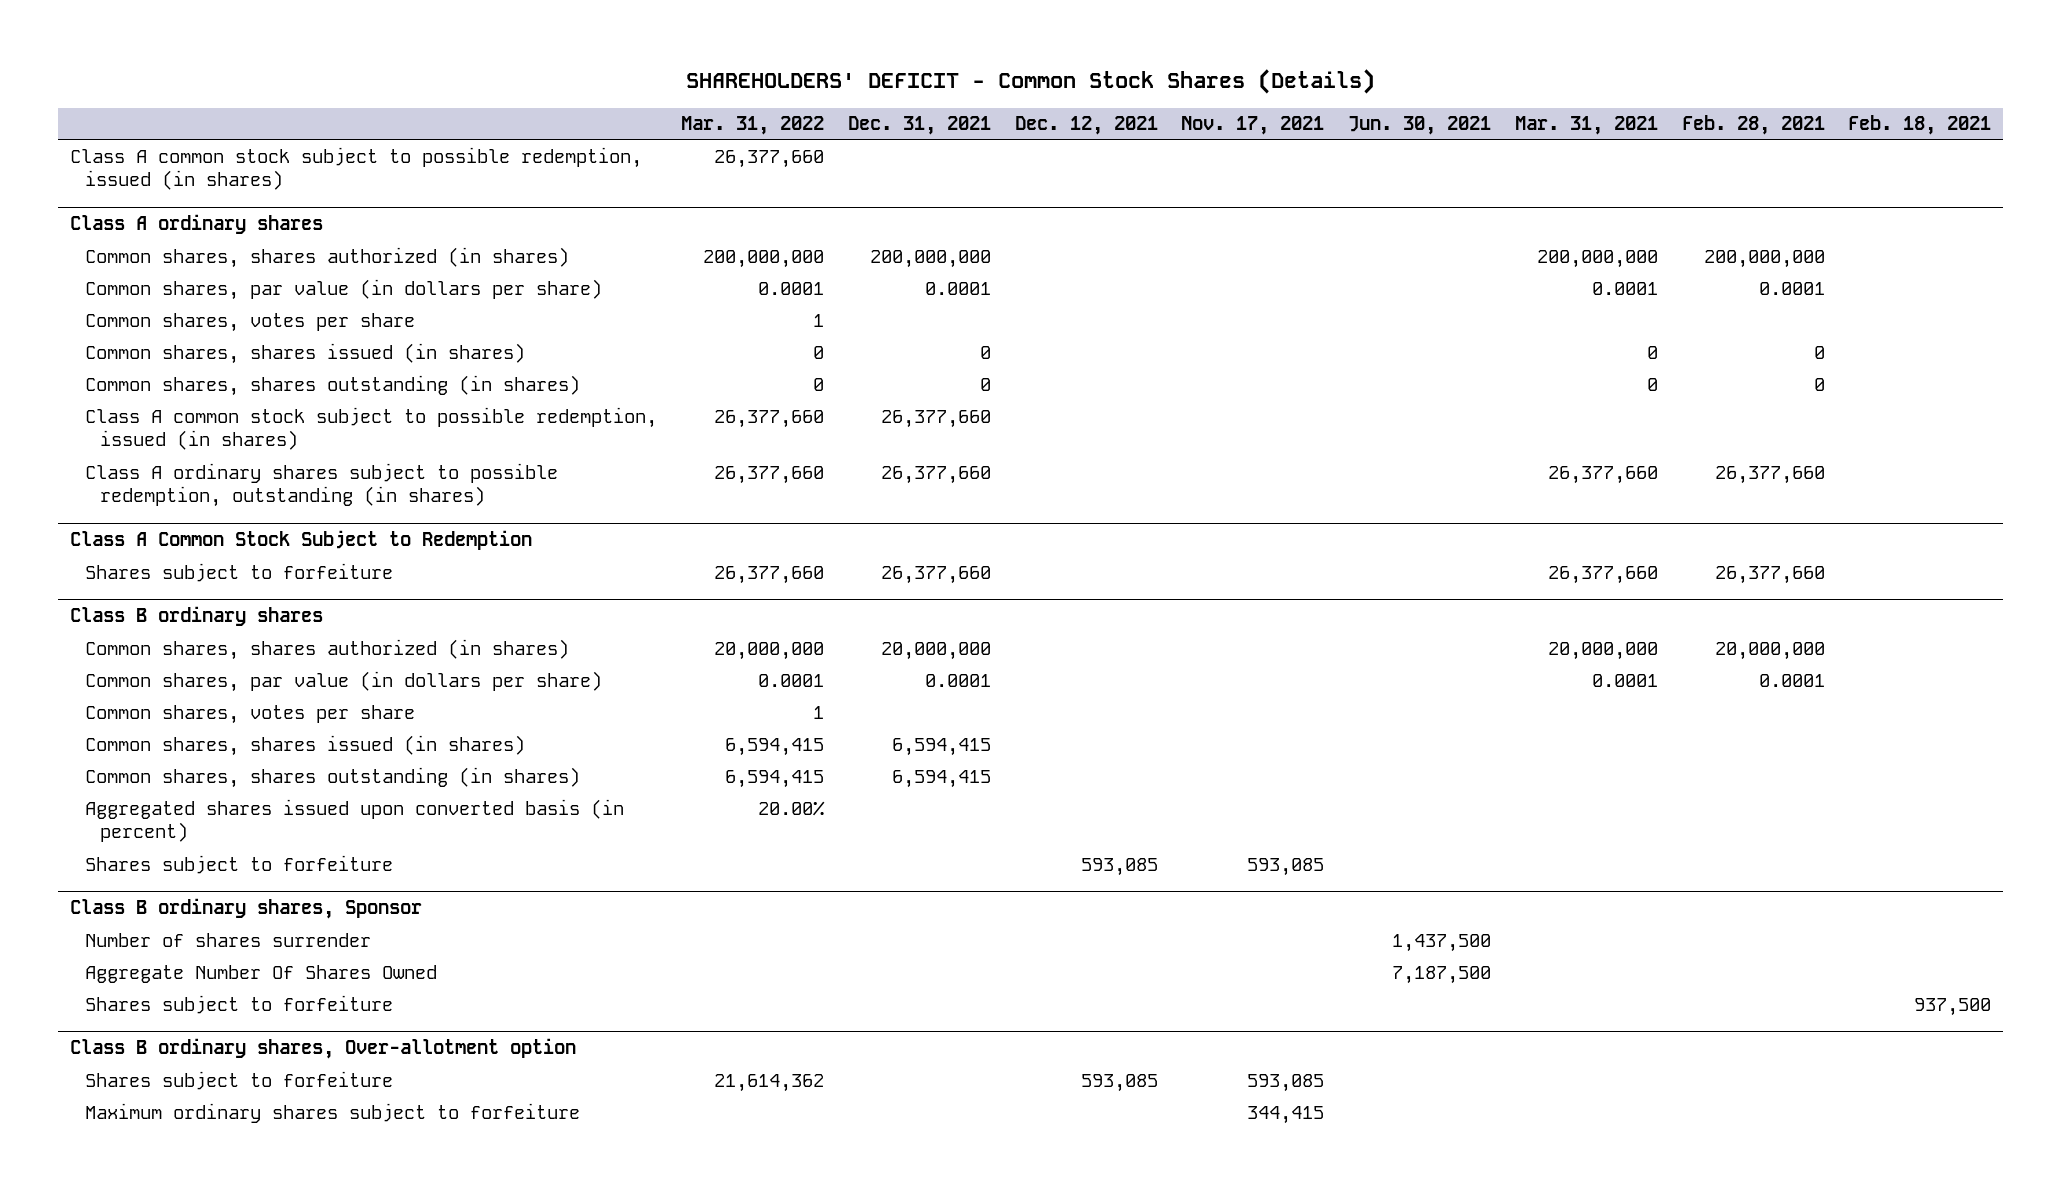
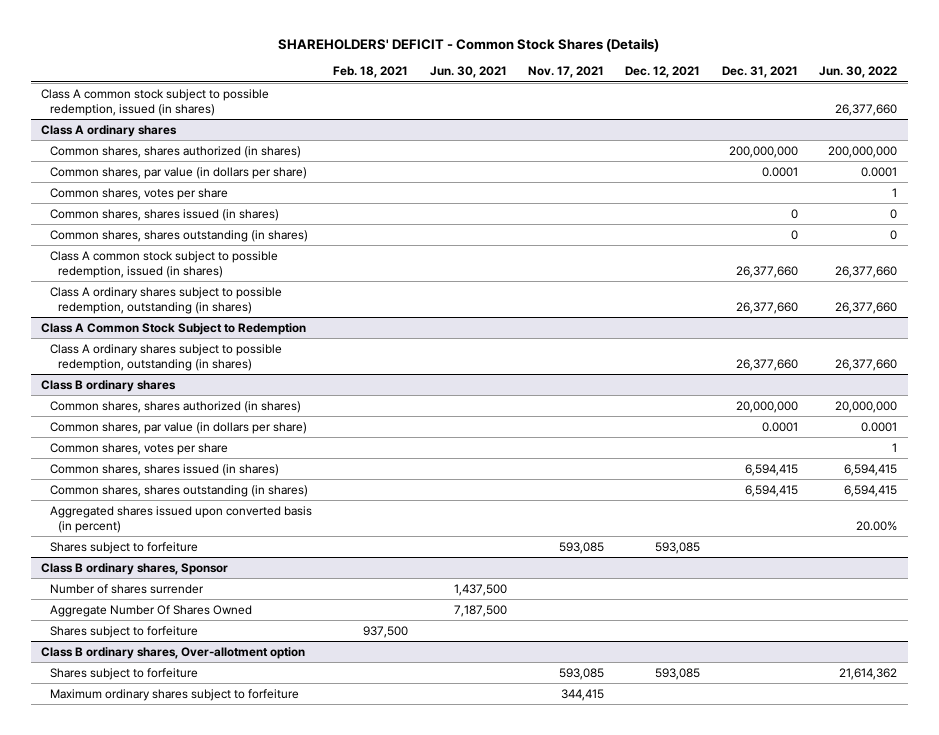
[681,116,825,136] Mar. 31, 2022 -> none
[1514,116,1658,136] Mar. 31, 2021 -> none
[1681,115,1825,136] Feb. 28, 2021 -> none
none -> [819,66,898,79] Jun. 30, 2022
[85,562,394,582] Shares subject to forfeiture -> [49,343,282,371] Class A ordinary shares subject to possible redemption, outstanding (in shares)

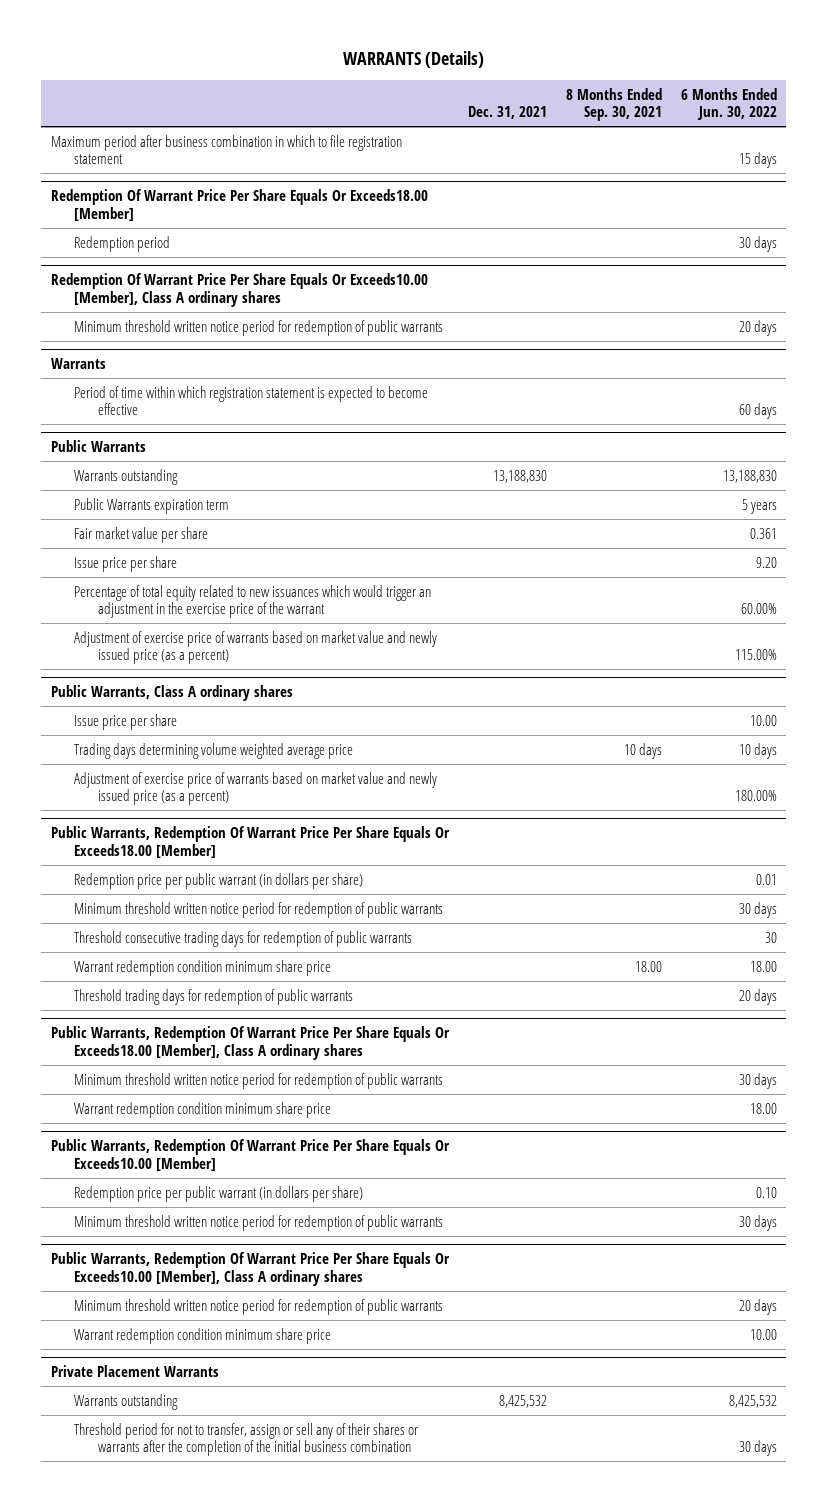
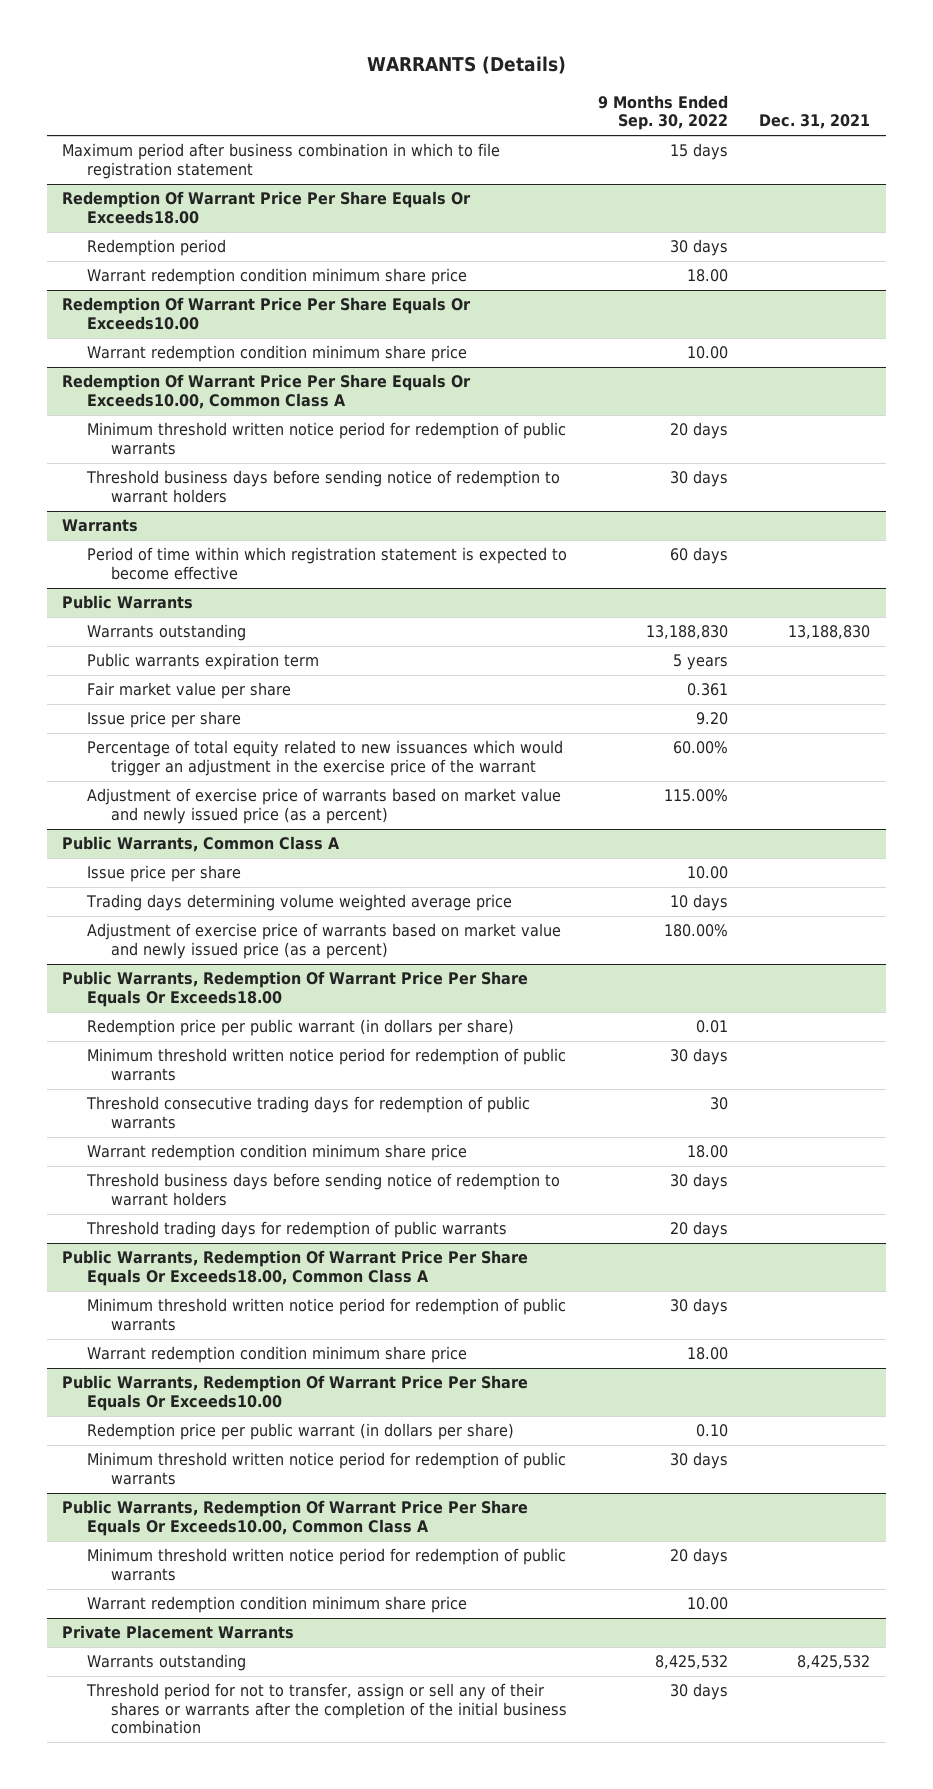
[565,87,662,122] 8 Months Ended Sep. 30, 2021 -> none
[680,87,777,121] 6 Months Ended Jun. 30, 2022 -> none
none -> [598,94,729,131] 9 Months Ended Sep. 30, 2022
[50,189,428,221] Redemption Of Warrant Price Per Share Equals Or Exceeds18.00 [Member] -> [62,191,472,224] Redemption Of Warrant Price Per Share Equals Or Exceeds18.00
none -> [86,268,467,286] Warrant redemption condition minimum share price
none -> [62,297,472,330] Redemption Of Warrant Price Per Share Equals Or Exceeds10.00
none -> [86,345,467,363] Warrant redemption condition minimum share price
[50,273,428,307] Redemption Of Warrant Price Per Share Equals Or Exceeds10.00 [Member], Class A ordinary shares -> [62,374,472,409] Redemption Of Warrant Price Per Share Equals Or Exceeds10.00, Common Class A
none -> [85,470,560,503] Threshold business days before sending notice of redemption to warrant holders
[74,497,230,514] Public Warrants expiration term -> [86,653,319,671] Public warrants expiration term
[50,685,293,702] Public Warrants, Class A ordinary shares -> [62,836,341,853] Public Warrants, Common Class A
[50,826,450,858] Public Warrants, Redemption Of Warrant Price Per Share Equals Or Exceeds18.00 [Member] -> [62,971,529,1007] Public Warrants, Redemption Of Warrant Price Per Share Equals Or Exceeds18.00
none -> [85,1173,560,1206] Threshold business days before sending notice of redemption to warrant holders
[50,1026,450,1060] Public Warrants, Redemption Of Warrant Price Per Share Equals Or Exceeds18.00 [Member], Class A ordinary shares -> [62,1250,529,1286] Public Warrants, Redemption Of Warrant Price Per Share Equals Or Exceeds18.00, Common Class A
[50,1139,450,1171] Public Warrants, Redemption Of Warrant Price Per Share Equals Or Exceeds10.00 [Member] -> [62,1375,529,1411] Public Warrants, Redemption Of Warrant Price Per Share Equals Or Exceeds10.00
[50,1252,450,1286] Public Warrants, Redemption Of Warrant Price Per Share Equals Or Exceeds10.00 [Member], Class A ordinary shares -> [62,1500,529,1536] Public Warrants, Redemption Of Warrant Price Per Share Equals Or Exceeds10.00, Common Class A

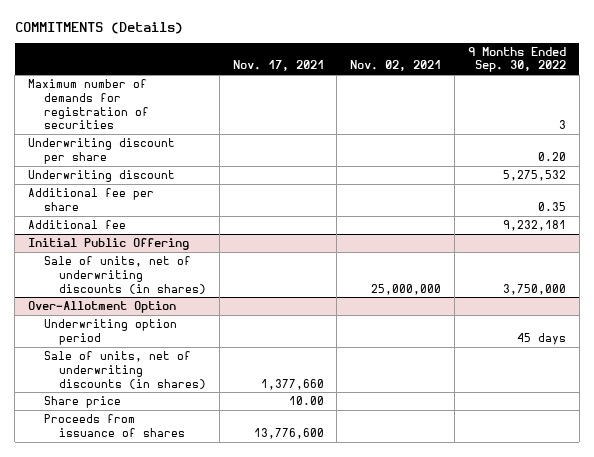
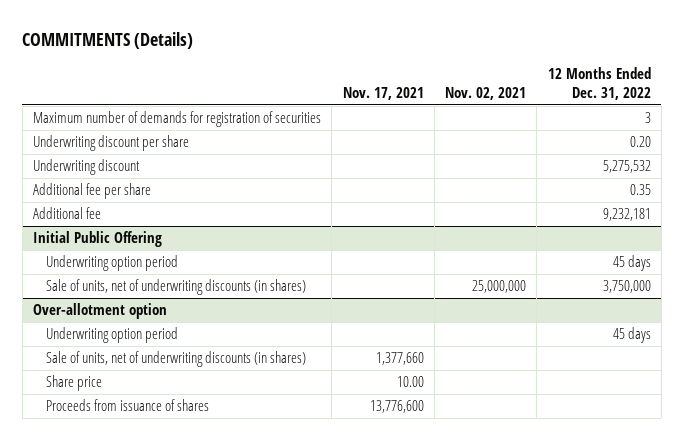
[467,46,566,73] 9 Months Ended Sep. 30, 2022 -> none
none -> [547,66,651,101] 12 Months Ended Dec. 31, 2022
none -> [46,255,179,272] Underwriting option period
[28,301,177,314] Over-Allotment Option -> [33,303,168,320] Over-allotment option

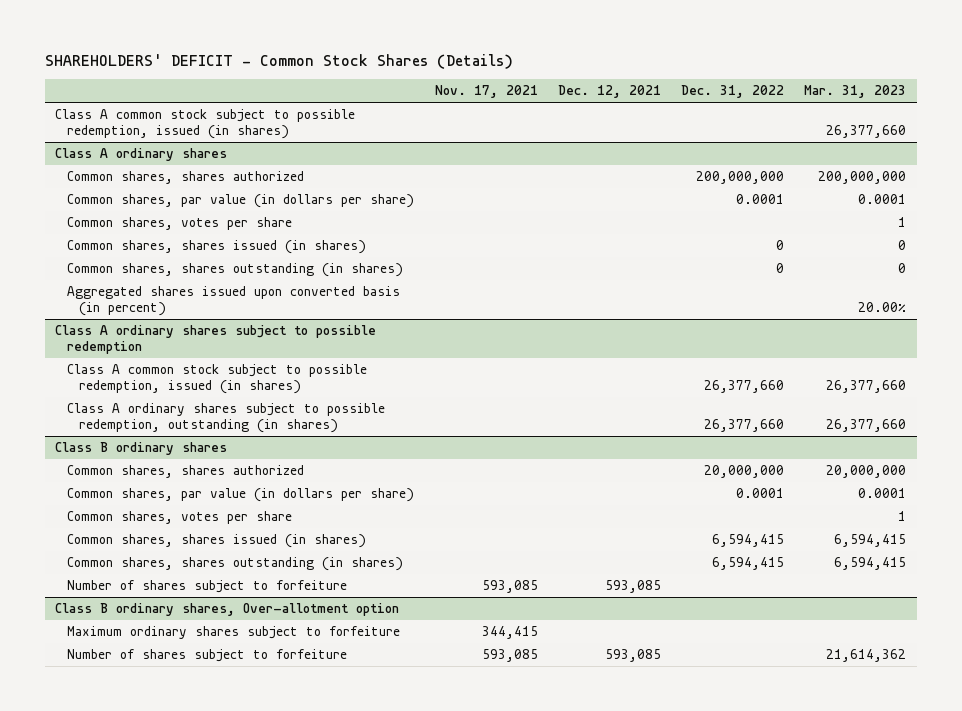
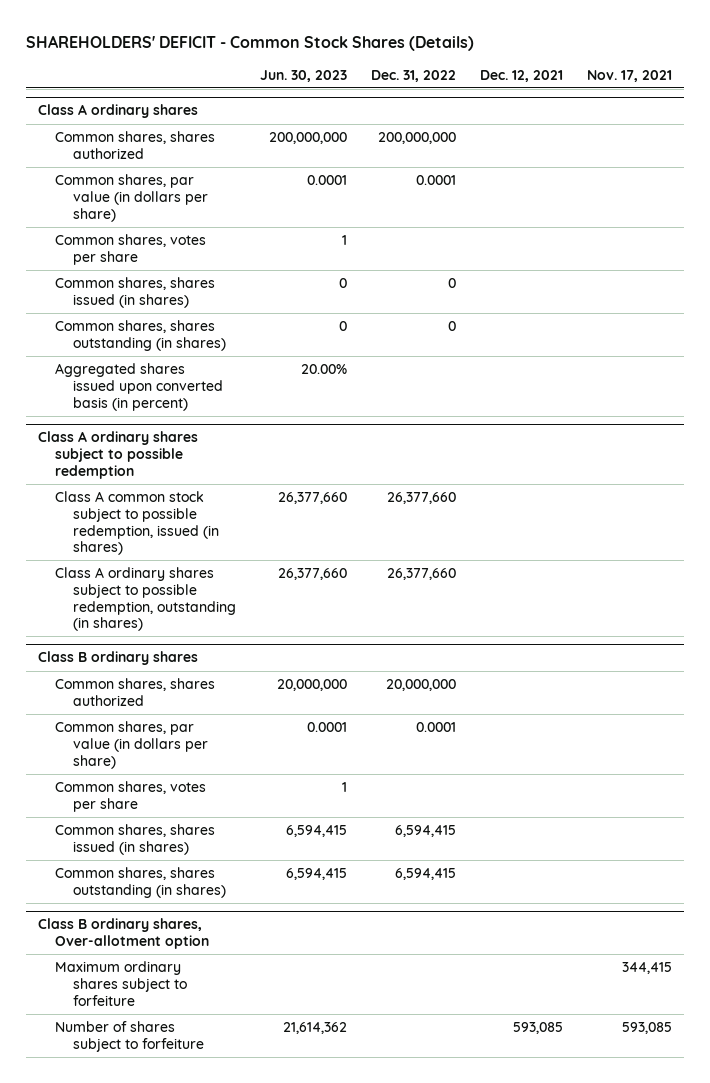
[804,85,907,99] Mar. 31, 2023 -> none
none -> [259,69,347,82] Jun. 30, 2023
[55,109,356,139] Class A common stock subject to possible redemption, issued (in shares) -> none
[67,580,348,594] Number of shares subject to forfeiture -> none

